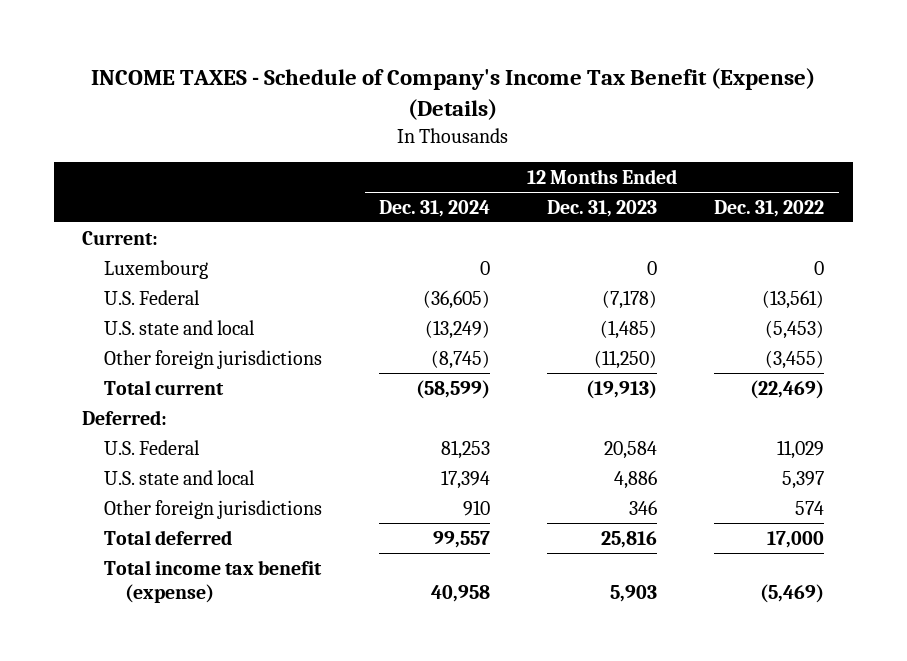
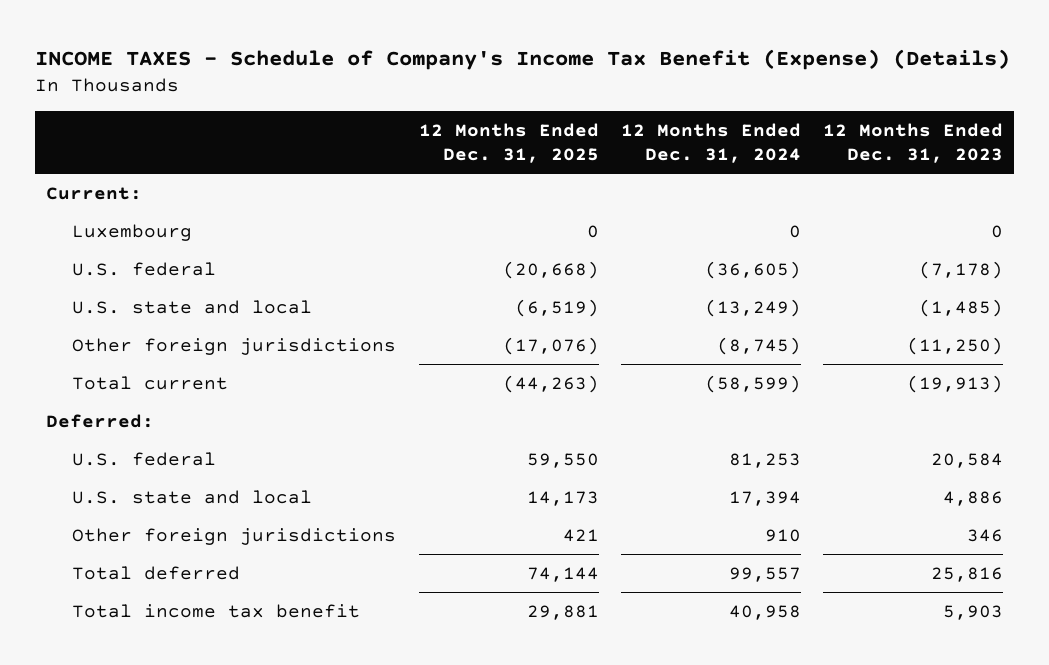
[714,199,825,217] Dec. 31, 2022 -> none
none -> [418,122,599,164] 12 Months Ended Dec. 31, 2025
[103,289,200,305] U.S. Federal -> [72,261,217,276] U.S. federal
[103,439,200,455] U.S. Federal -> [72,451,217,466] U.S. federal
[103,559,322,603] Total income tax benefit (expense) -> [72,603,361,618] Total income tax benefit

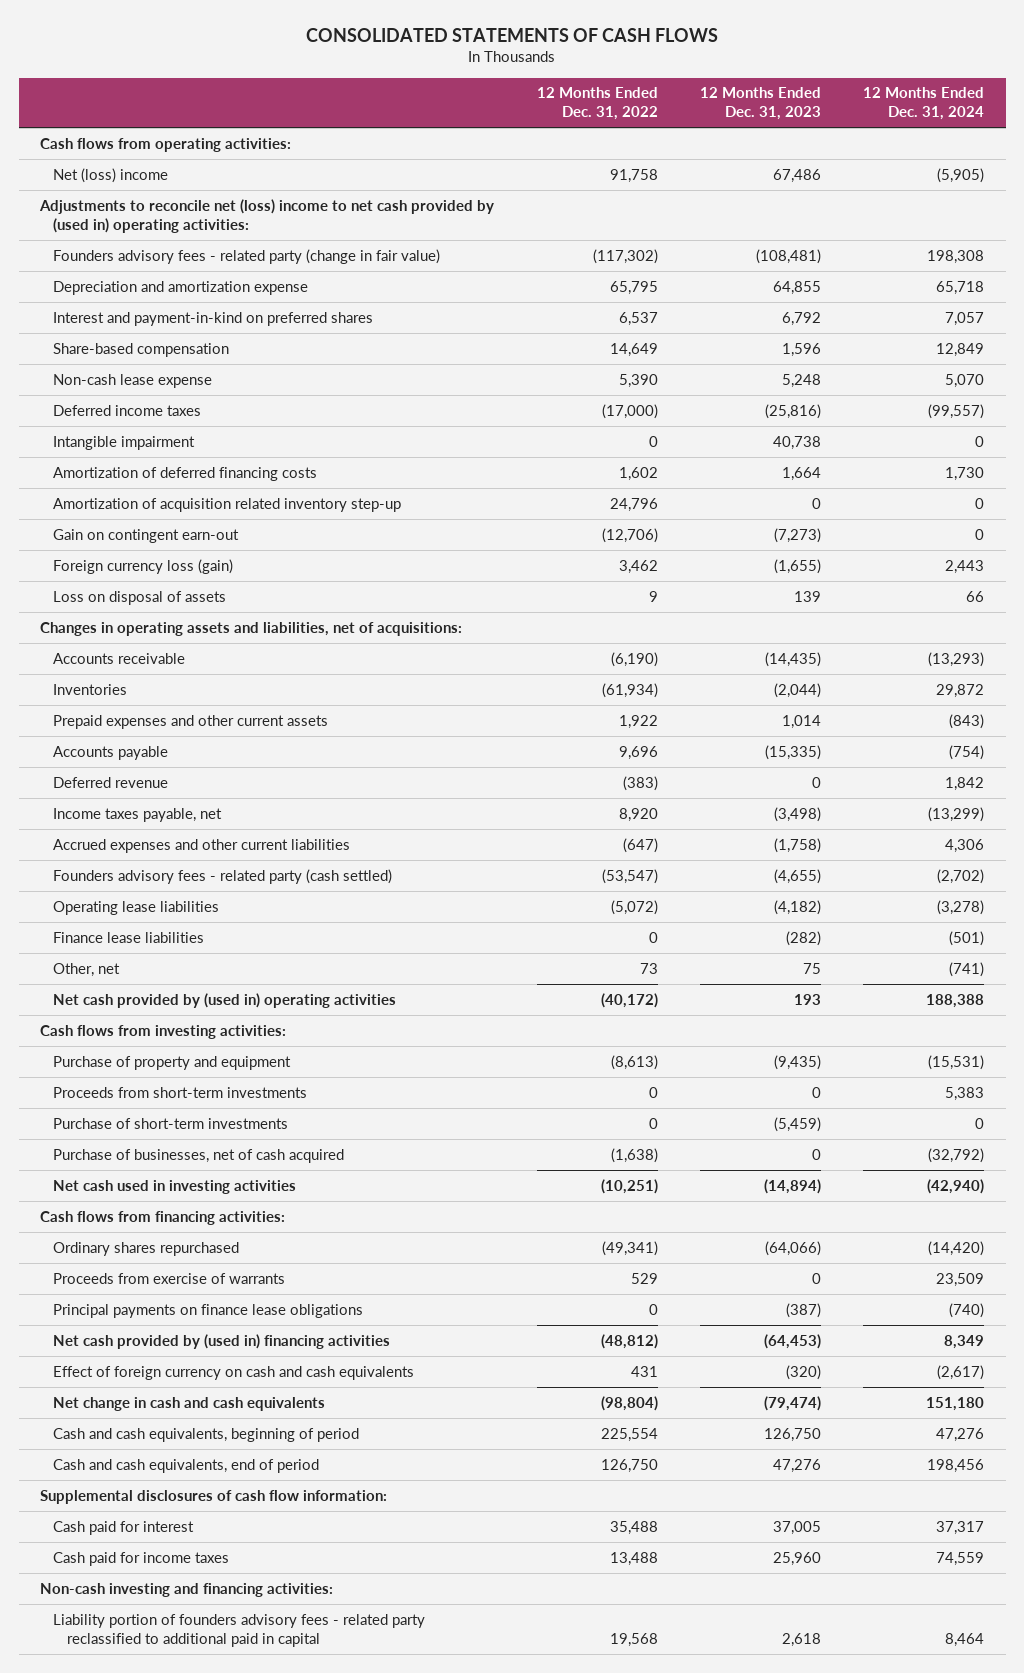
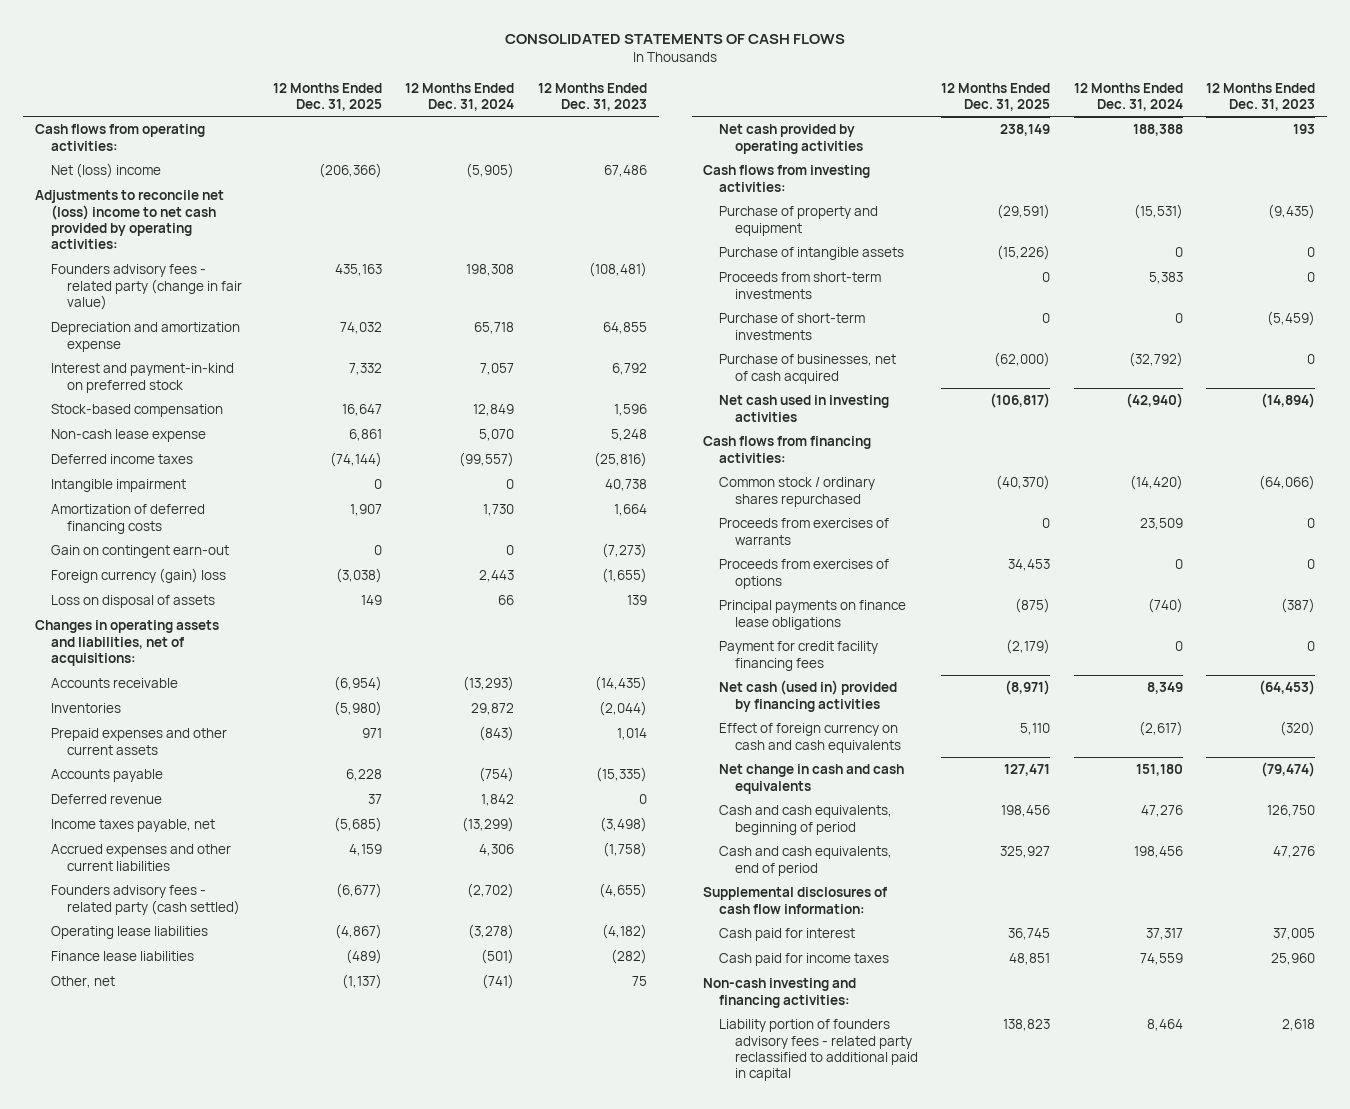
[536,87,658,121] 12 Months Ended Dec. 31, 2022 -> none
none -> [273,82,383,111] 12 Months Ended Dec. 31, 2025
[39,198,495,233] Adjustments to reconcile net (loss) income to net cash provided by (used in) operating activities: -> [35,190,225,250] Adjustments to reconcile net (loss) income to net cash provided by operating activities:
[53,311,374,326] Interest and payment-in-kind on preferred shares -> [50,363,234,393] Interest and payment-in-kind on preferred stock
[53,342,230,357] Share-based compensation -> [50,404,223,418] Stock-based compensation
[53,497,402,512] Amortization of acquisition related inventory step-up -> none
[53,558,234,574] Foreign currency loss (gain) -> [50,568,226,584] Foreign currency (gain) loss
[53,992,397,1008] Net cash provided by (used in) operating activities -> [719,124,863,154] Net cash provided by operating activities
none -> [719,247,905,261] Purchase of intangible assets
[53,1241,240,1256] Ordinary shares repurchased -> [719,477,876,507] Common stock / ordinary shares repurchased
[53,1272,286,1284] Proceeds from exercise of warrants -> [719,518,890,545] Proceeds from exercises of warrants
none -> [719,559,890,589] Proceeds from exercises of options
none -> [719,641,879,671] Payment for credit facility financing fees
[53,1333,391,1349] Net cash provided by (used in) financing activities -> [719,680,898,712] Net cash (used in) provided by financing activities

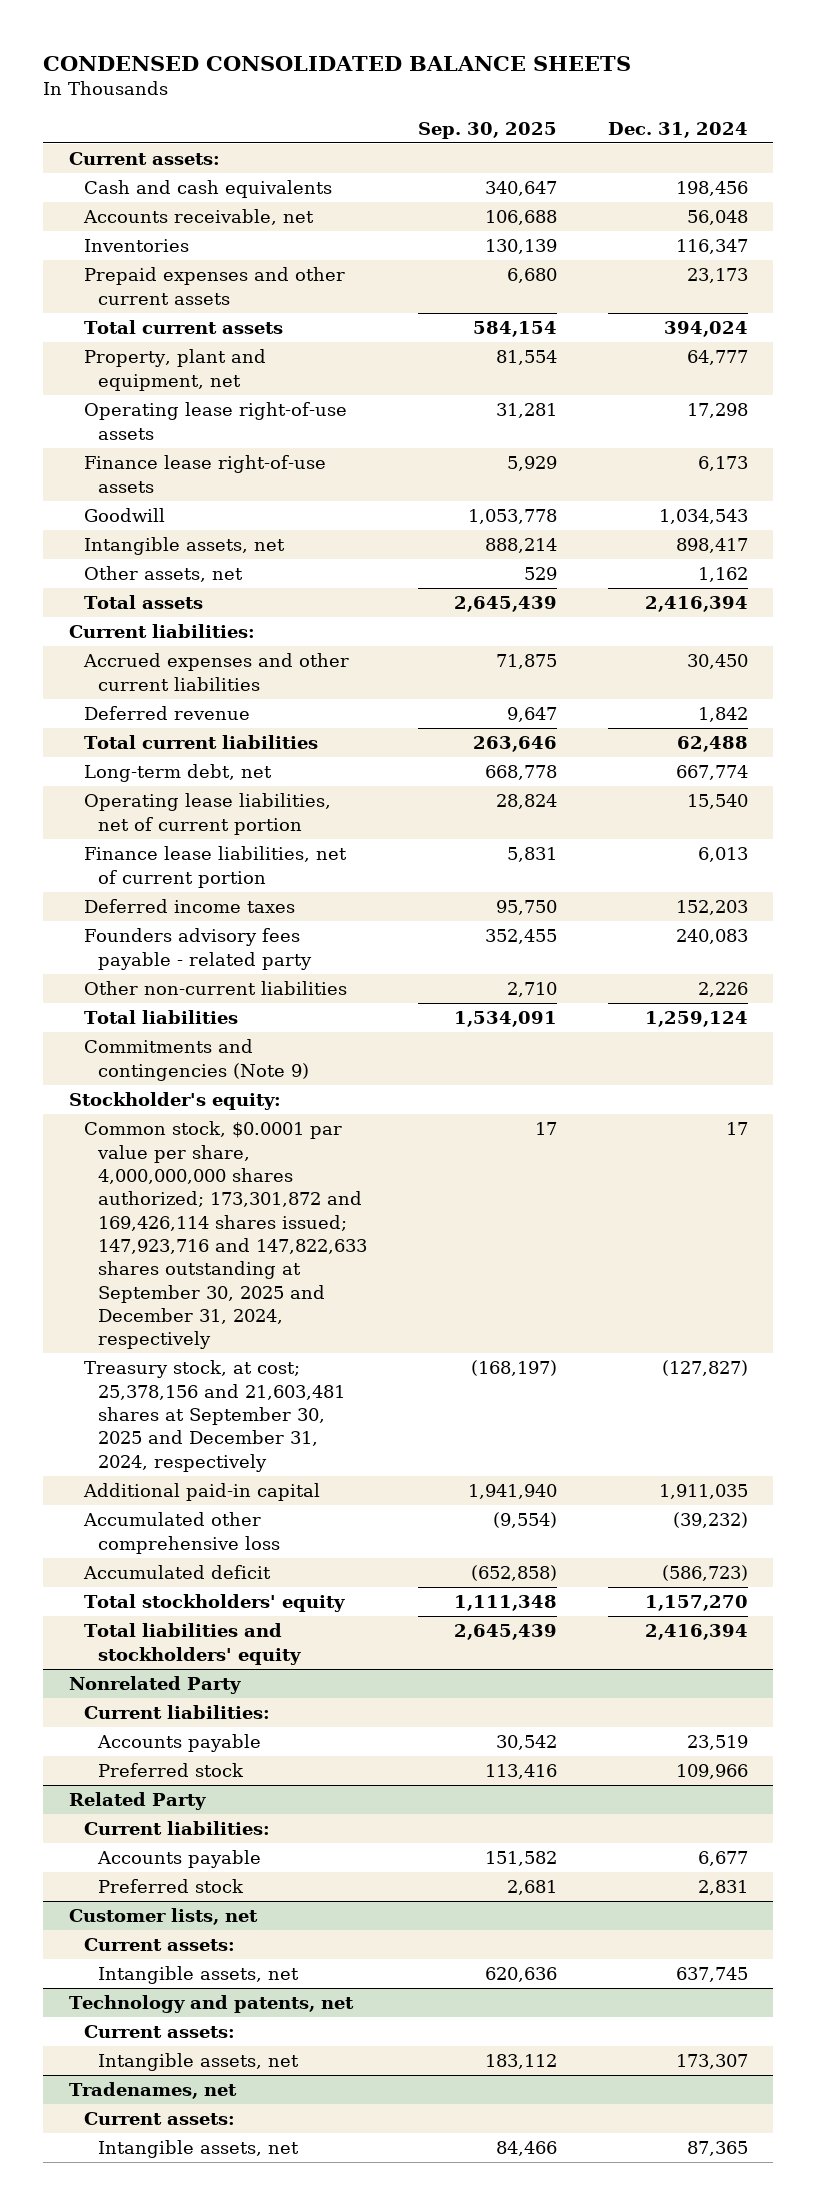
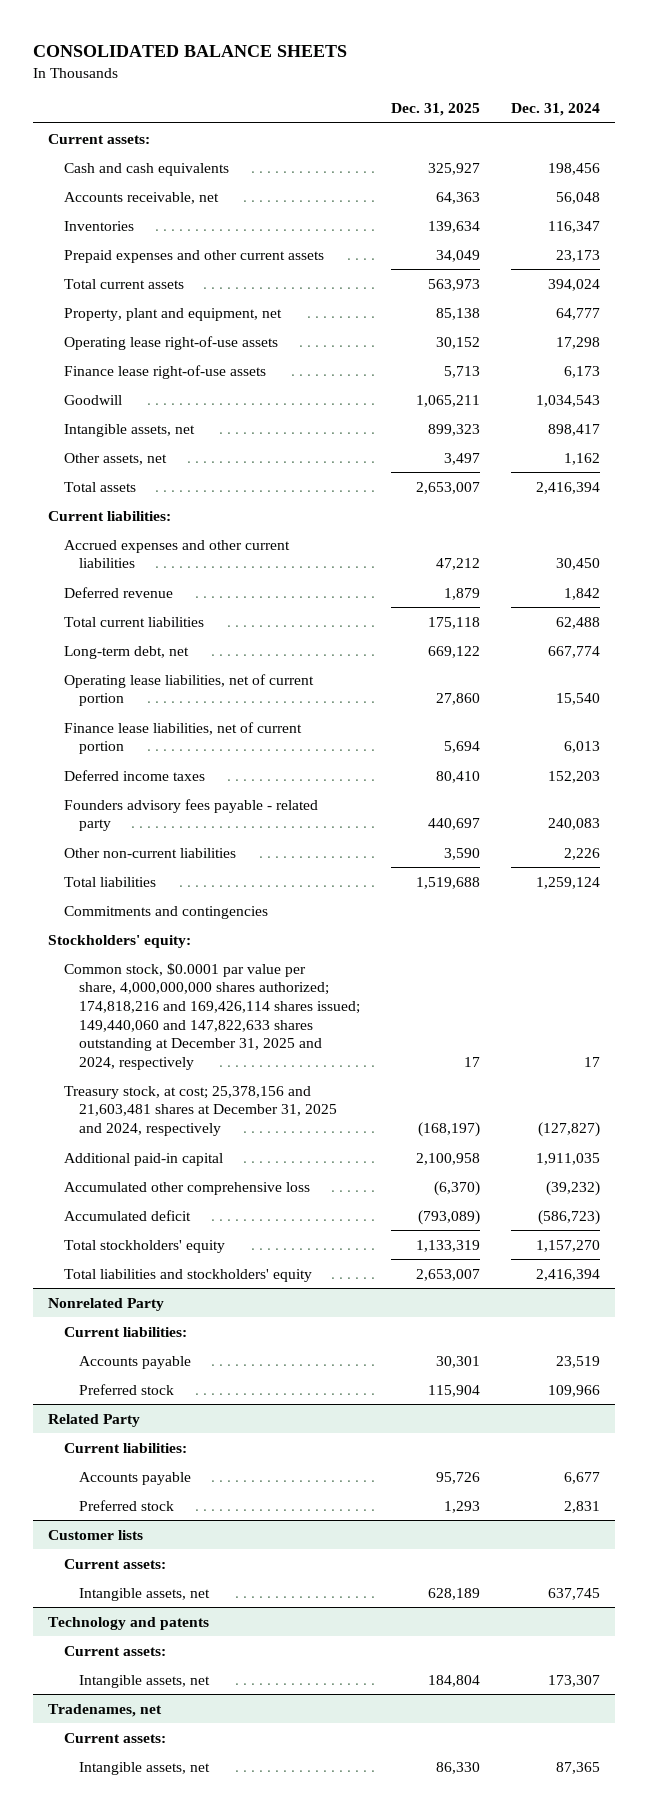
[43,56,632,72] CONDENSED CONSOLIDATED BALANCE SHEETS -> [32,45,347,58] CONSOLIDATED BALANCE SHEETS
[418,121,558,139] Sep. 30, 2025 -> none
none -> [390,103,480,117] Dec. 31, 2025
[83,1039,310,1081] Commitments and contingencies (Note 9) -> [63,905,268,919] Commitments and contingencies
[68,1092,281,1111] Stockholder's equity: -> [48,934,192,948] Stockholders' equity:
[83,1121,368,1350] Common stock, $0.0001 par value per share, 4,000,000,000 shares authorized; 173,301,872 and 169,426,114 shares issued; 147,923,716 and 147,822,633 shares outstanding at September 30, 2025 and December 31, 2024, respectively -> [63,962,360,1070] Common stock, $0.0001 par value per share, 4,000,000,000 shares authorized; 174,818,216 and 169,426,114 shares issued; 149,440,060 and 147,822,633 shares outstanding at December 31, 2025 and 2024, respectively
[83,1360,346,1472] Treasury stock, at cost; 25,378,156 and 21,603,481 shares at September 30, 2025 and December 31, 2024, respectively -> [63,1085,337,1136] Treasury stock, at cost; 25,378,156 and 21,603,481 shares at December 31, 2025 and 2024, respectively
[68,1908,258,1926] Customer lists, net -> [48,1529,144,1540] Customer lists
[68,1995,354,2014] Technology and patents, net -> [48,1616,210,1630] Technology and patents

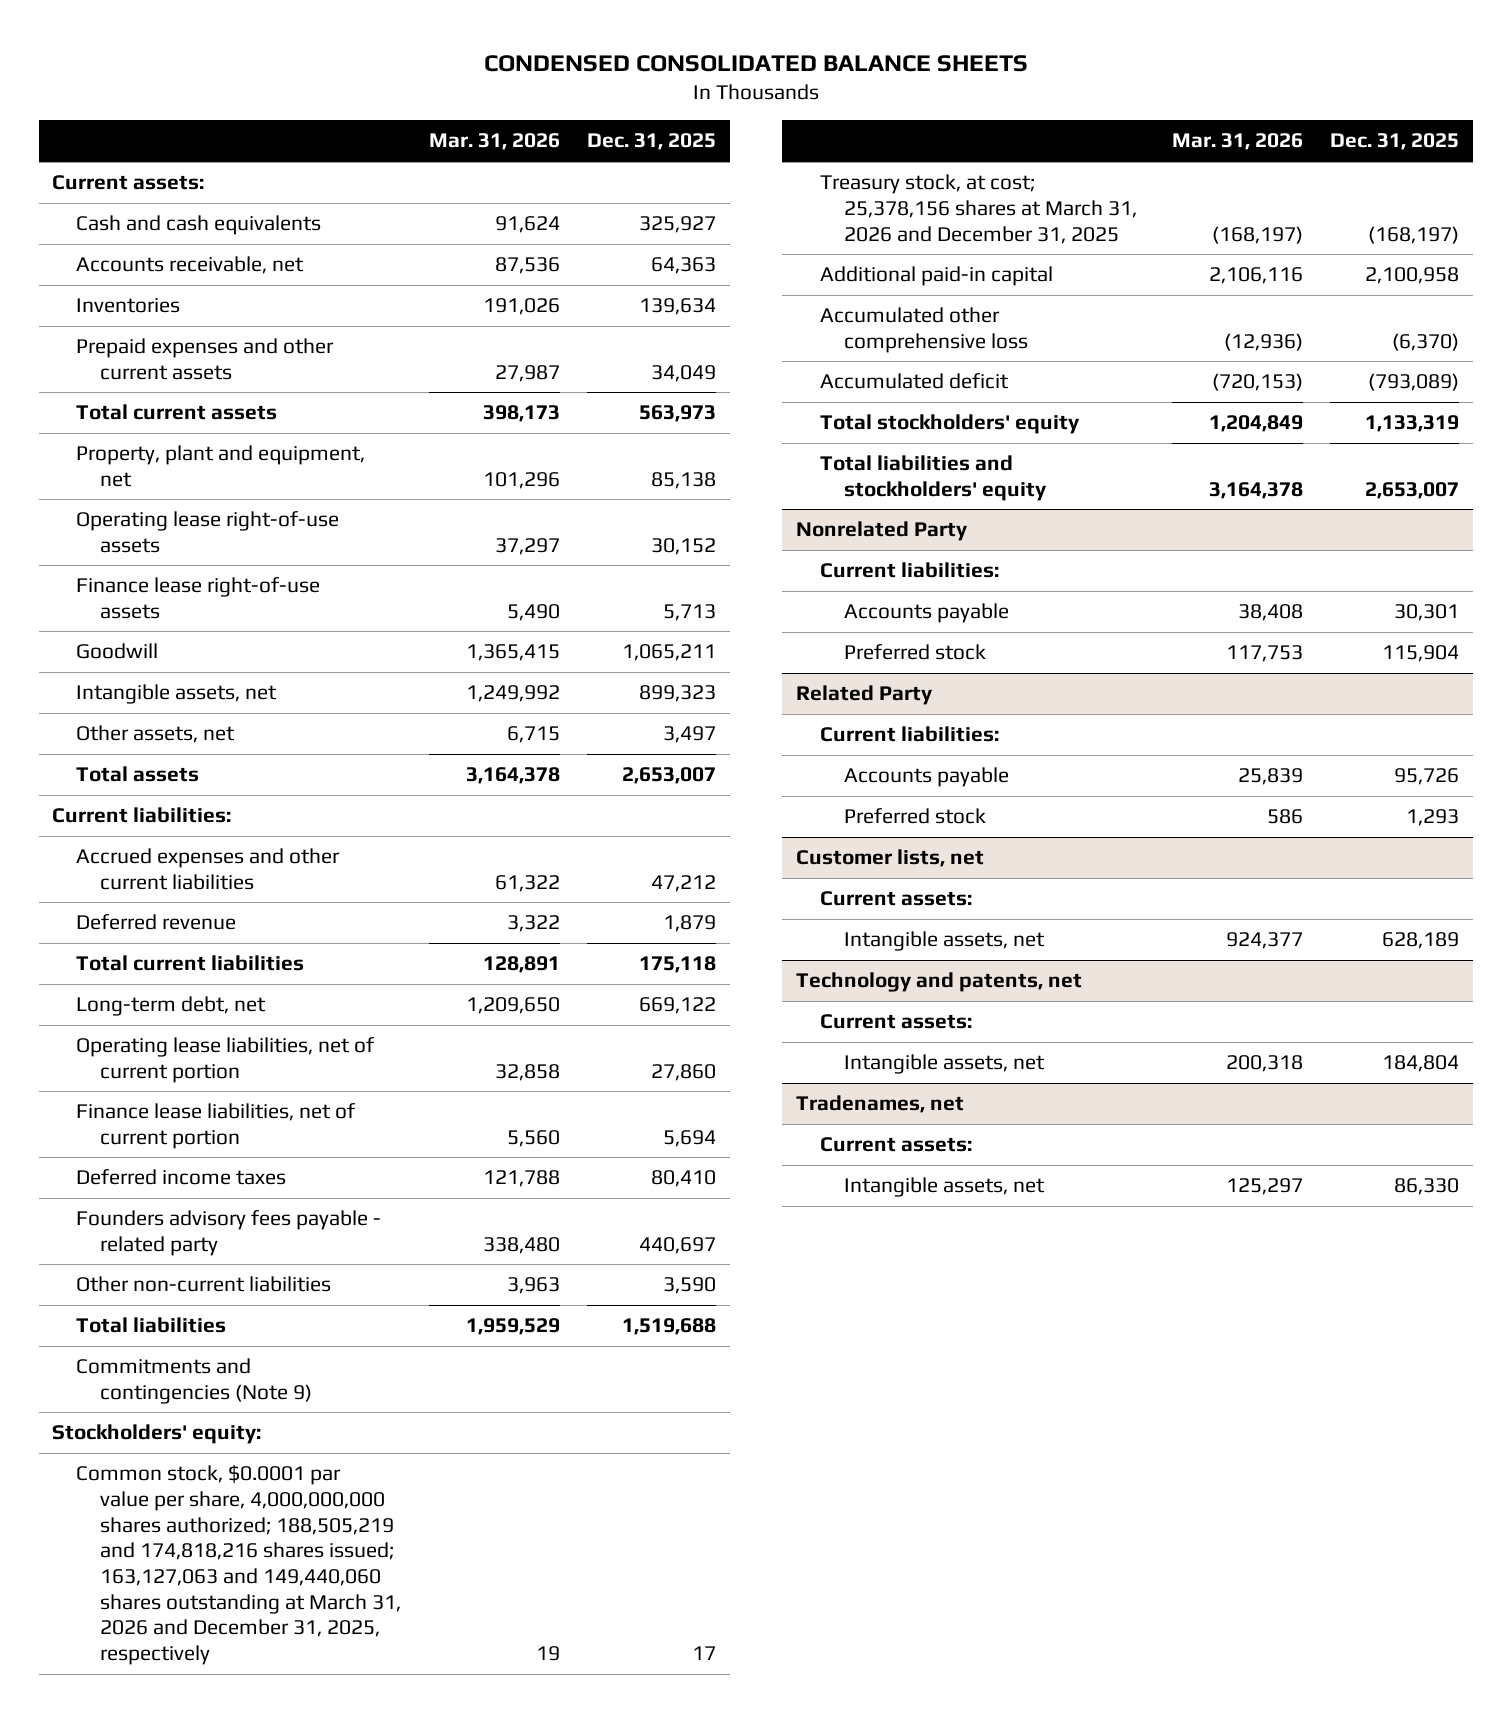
[32,45,347,58] CONSOLIDATED BALANCE SHEETS -> [483,55,1028,73] CONDENSED CONSOLIDATED BALANCE SHEETS
[510,103,600,117] Dec. 31, 2024 -> none
none -> [428,133,560,151] Mar. 31, 2026
[63,905,268,919] Commitments and contingencies -> [76,1358,313,1404] Commitments and contingencies (Note 9)
[63,962,360,1070] Common stock, $0.0001 par value per share, 4,000,000,000 shares authorized; 174,818,216 and 169,426,114 shares issued; 149,440,060 and 147,822,633 shares outstanding at December 31, 2025 and 2024, respectively -> [76,1465,402,1665] Common stock, $0.0001 par value per share, 4,000,000,000 shares authorized; 188,505,219 and 174,818,216 shares issued; 163,127,063 and 149,440,060 shares outstanding at March 31, 2026 and December 31, 2025, respectively
[63,1085,337,1136] Treasury stock, at cost; 25,378,156 and 21,603,481 shares at December 31, 2025 and 2024, respectively -> [819,174,1137,244] Treasury stock, at cost; 25,378,156 shares at March 31, 2026 and December 31, 2025
[48,1529,144,1540] Customer lists -> [795,849,984,868] Customer lists, net
[48,1616,210,1630] Technology and patents -> [795,972,1082,993] Technology and patents, net

